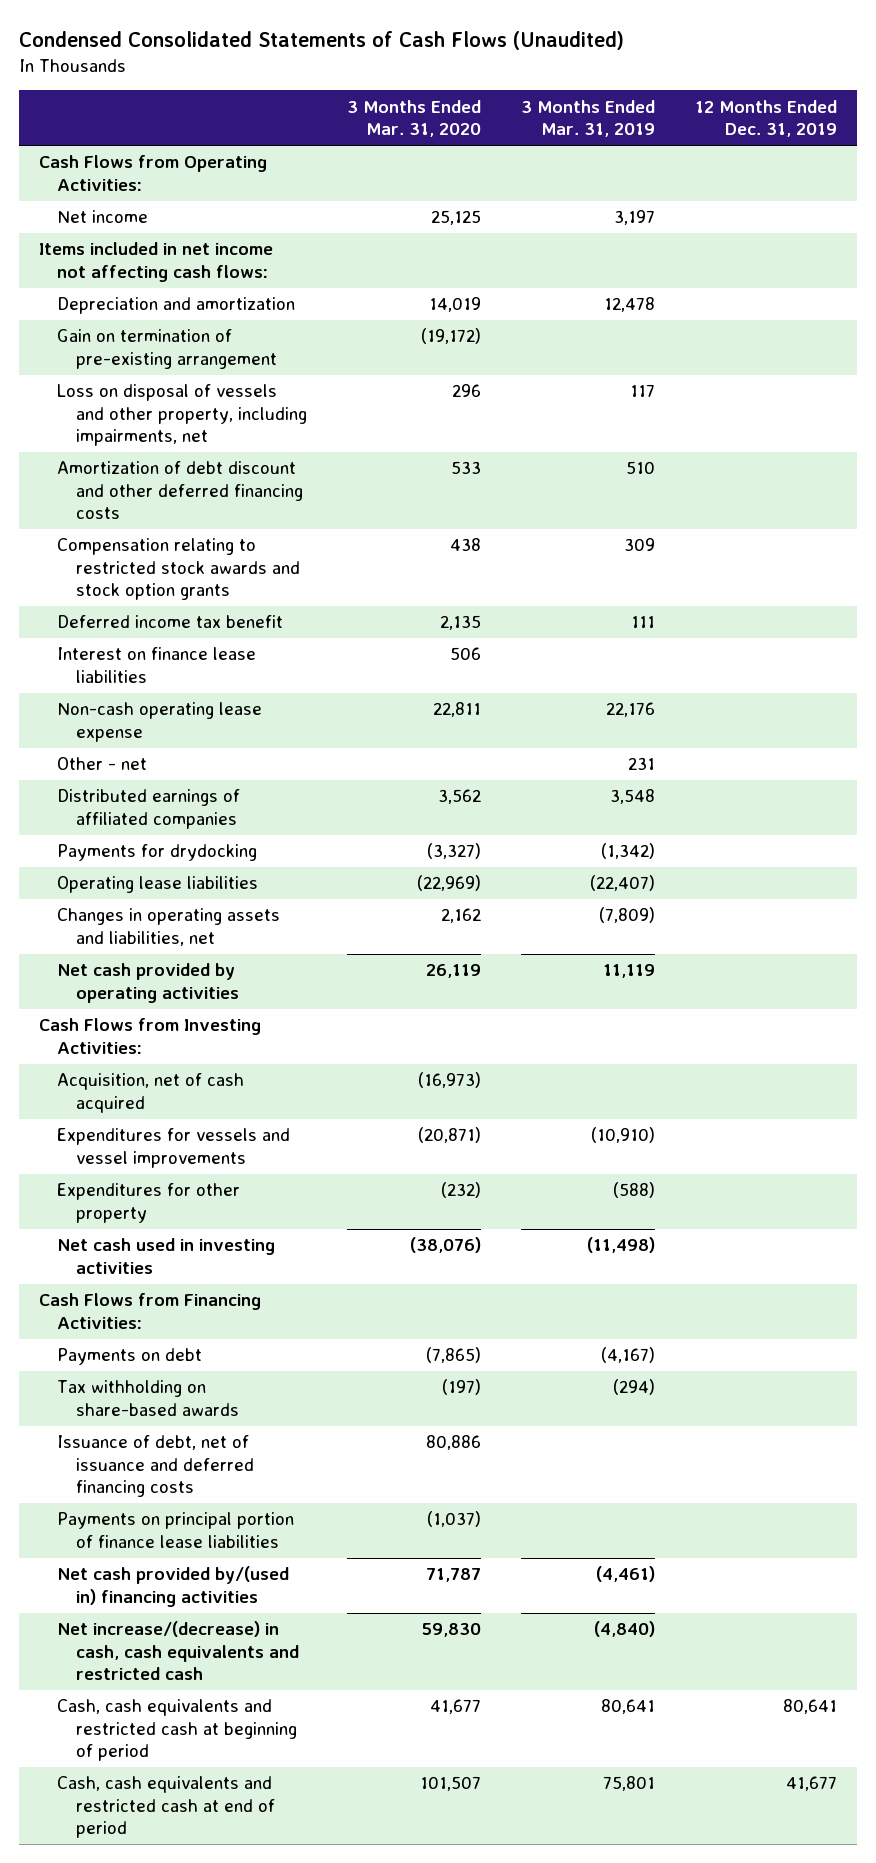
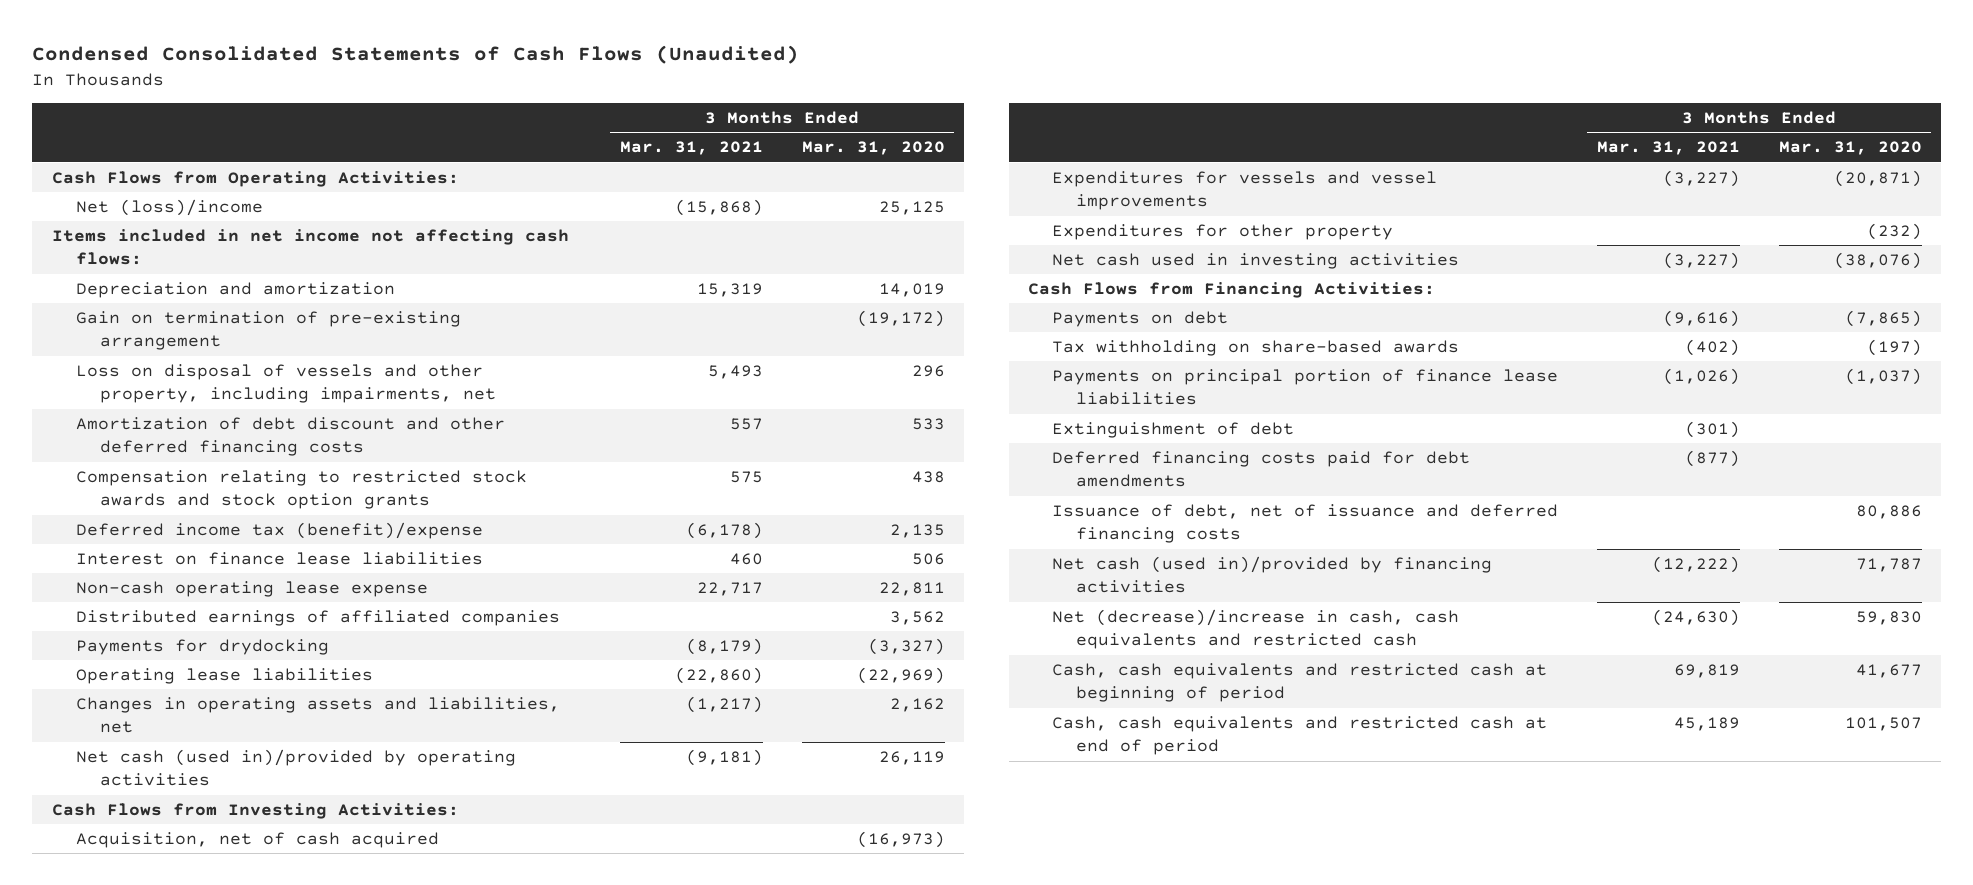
[521,99,656,138] 3 Months Ended Mar. 31, 2019 -> none
[695,99,838,138] 12 Months Ended Dec. 31, 2019 -> none
none -> [620,141,764,156] Mar. 31, 2021
[57,210,149,224] Net income -> [75,199,263,217] Net (loss)/income
[57,615,284,629] Deferred income tax benefit -> [75,522,483,540] Deferred income tax (benefit)/expense
[57,757,148,771] Other - net -> none
[57,963,240,1003] Net cash provided by operating activities -> [75,749,516,787] Net cash (used in)/provided by operating activities
none -> [1052,422,1295,439] Extinguishment of debt
none -> [1052,451,1471,488] Deferred financing costs paid for debt amendments
[57,1435,255,1498] Issuance of debt, net of issuance and deferred financing costs -> [1052,504,1559,544] Issuance of debt, net of issuance and deferred financing costs
[57,1566,290,1607] Net cash provided by/(used in) financing activities -> [1052,556,1493,594] Net cash (used in)/provided by financing activities
[57,1621,300,1681] Net increase/(decrease) in cash, cash equivalents and restricted cash -> [1052,609,1460,650] Net (decrease)/increase in cash, cash equivalents and restricted cash

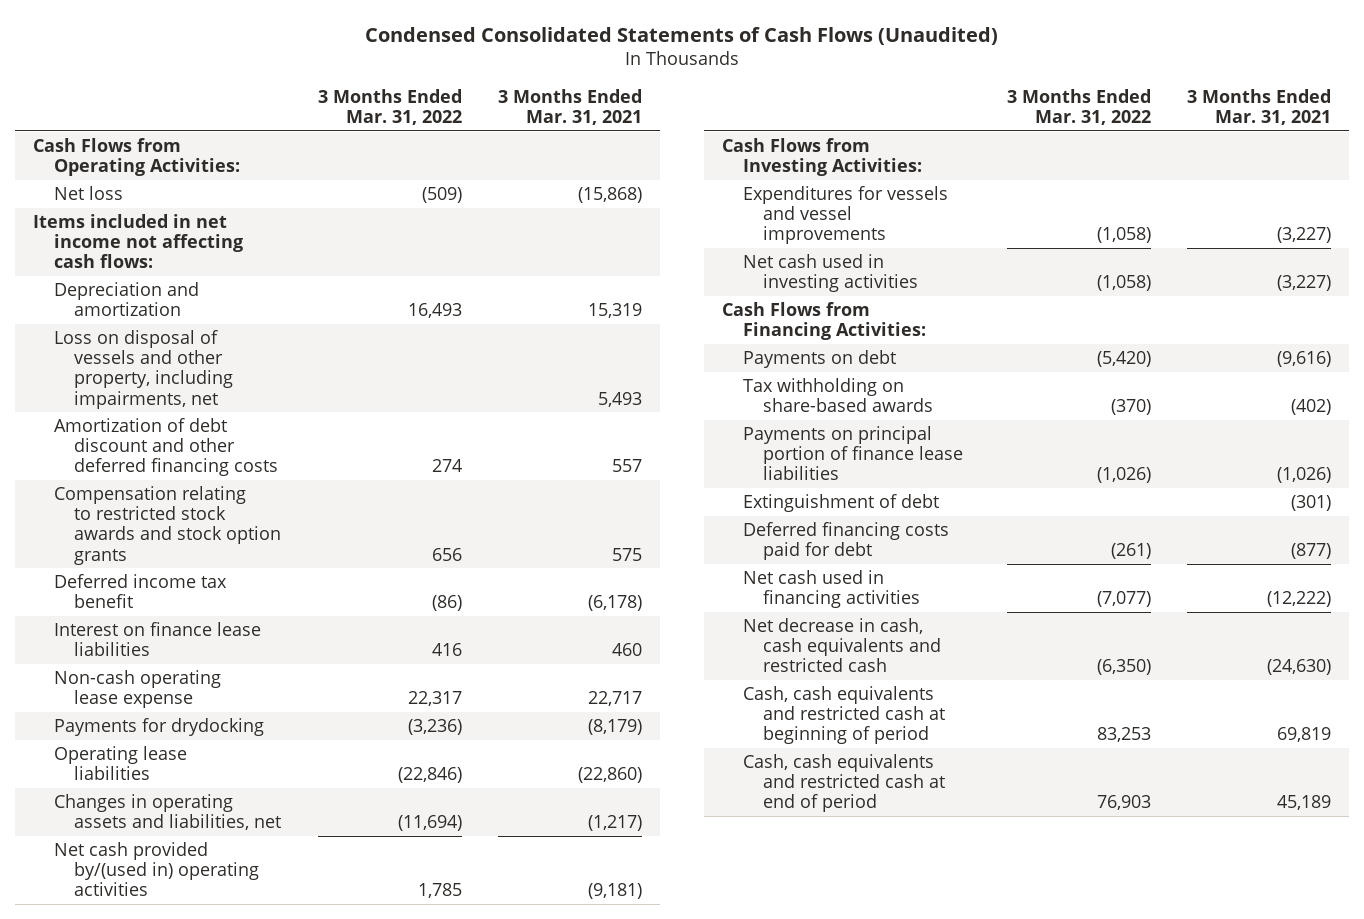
[801,141,945,156] Mar. 31, 2020 -> none
none -> [317,88,462,125] 3 Months Ended Mar. 31, 2022
[75,199,263,217] Net (loss)/income -> [53,186,123,201] Net loss
[75,311,461,351] Gain on termination of pre-existing arrangement -> none
[75,522,483,540] Deferred income tax (benefit)/expense -> [53,574,227,609] Deferred income tax benefit
[75,610,560,627] Distributed earnings of affiliated companies -> none
[75,749,516,787] Net cash (used in)/provided by operating activities -> [53,842,260,897] Net cash provided by/(used in) operating activities
[75,832,439,849] Acquisition, net of cash acquired -> none
[1052,224,1394,241] Expenditures for other property -> none
[1052,504,1559,544] Issuance of debt, net of issuance and deferred financing costs -> none
[1052,451,1471,488] Deferred financing costs paid for debt amendments -> [742,522,949,561] Deferred financing costs paid for debt
[1052,556,1493,594] Net cash (used in)/provided by financing activities -> [742,570,921,609] Net cash used in financing activities
[1052,609,1460,650] Net (decrease)/increase in cash, cash equivalents and restricted cash -> [742,618,942,673] Net decrease in cash, cash equivalents and restricted cash

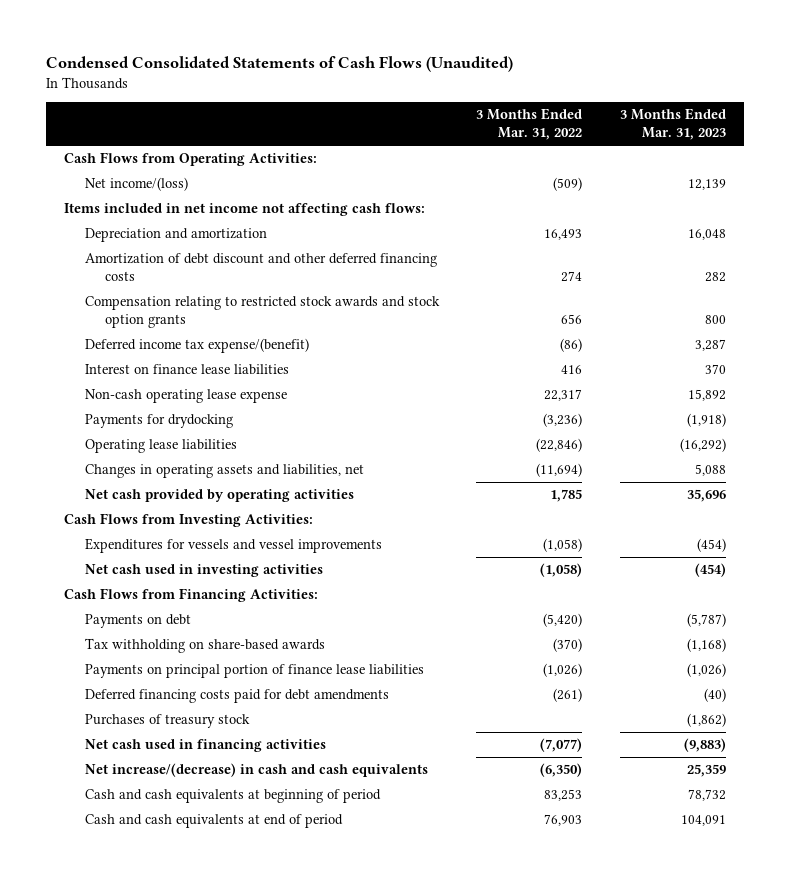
[498,88,643,125] 3 Months Ended Mar. 31, 2021 -> none
none -> [619,108,726,141] 3 Months Ended Mar. 31, 2023
[53,186,123,201] Net loss -> [84,177,188,192] Net income/(loss)
[53,330,234,409] Loss on disposal of vessels and other property, including impairments, net -> none
[53,574,227,609] Deferred income tax benefit -> [84,338,309,354] Deferred income tax expense/(benefit)
[53,842,260,897] Net cash provided by/(used in) operating activities -> [84,489,354,503] Net cash provided by operating activities
[742,494,939,513] Extinguishment of debt -> none
[742,522,949,561] Deferred financing costs paid for debt -> [84,689,389,704] Deferred financing costs paid for debt amendments
none -> [84,714,250,729] Purchases of treasury stock
[742,618,942,673] Net decrease in cash, cash equivalents and restricted cash -> [84,763,428,778] Net increase/(decrease) in cash and cash equivalents
[742,686,946,745] Cash, cash equivalents and restricted cash at beginning of period -> [84,789,381,804] Cash and cash equivalents at beginning of period
[742,754,946,813] Cash, cash equivalents and restricted cash at end of period -> [84,814,343,829] Cash and cash equivalents at end of period

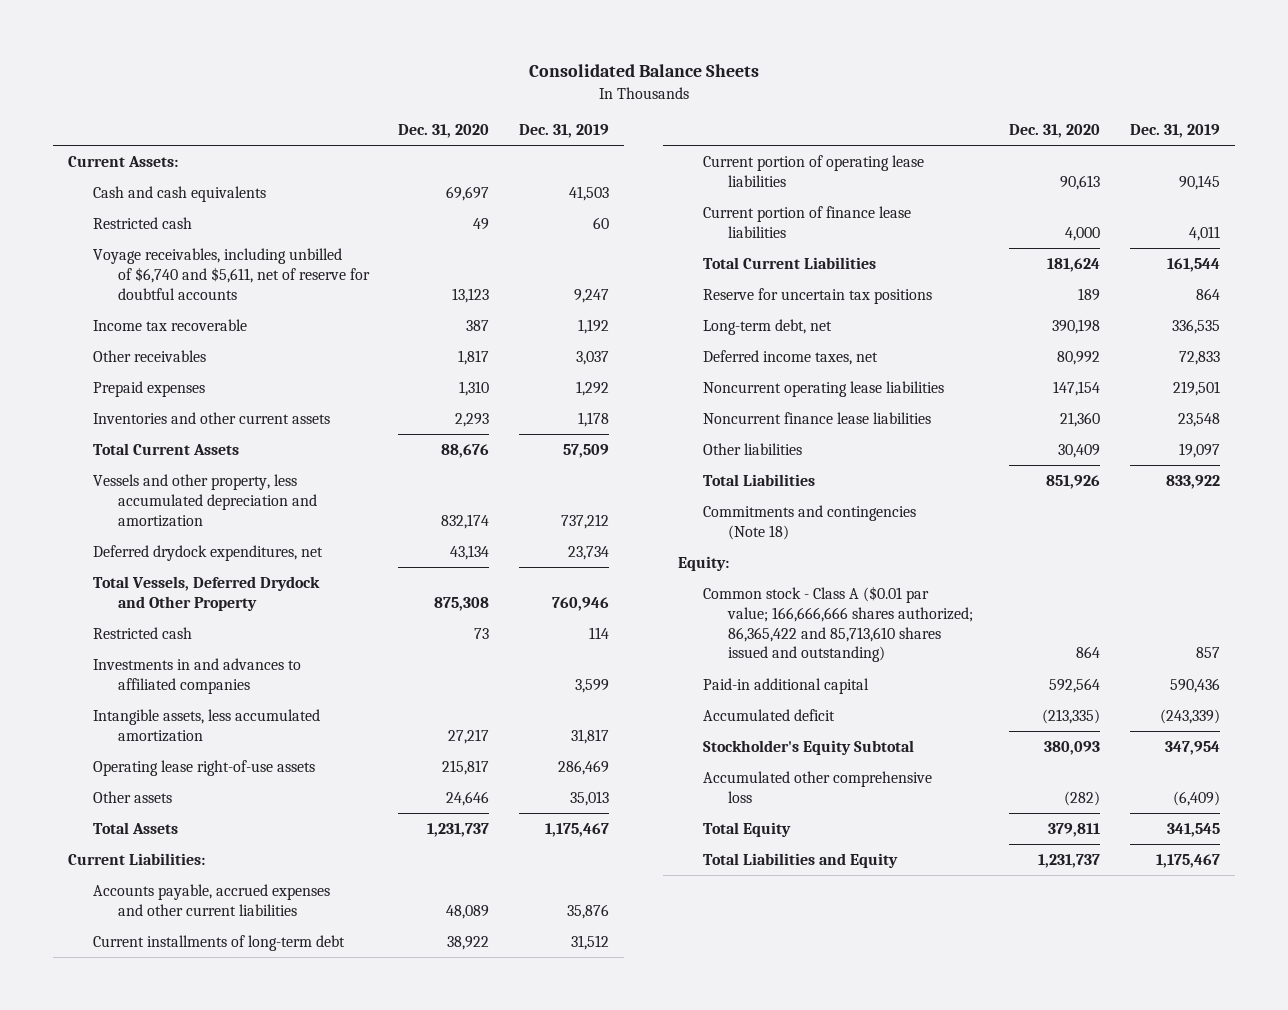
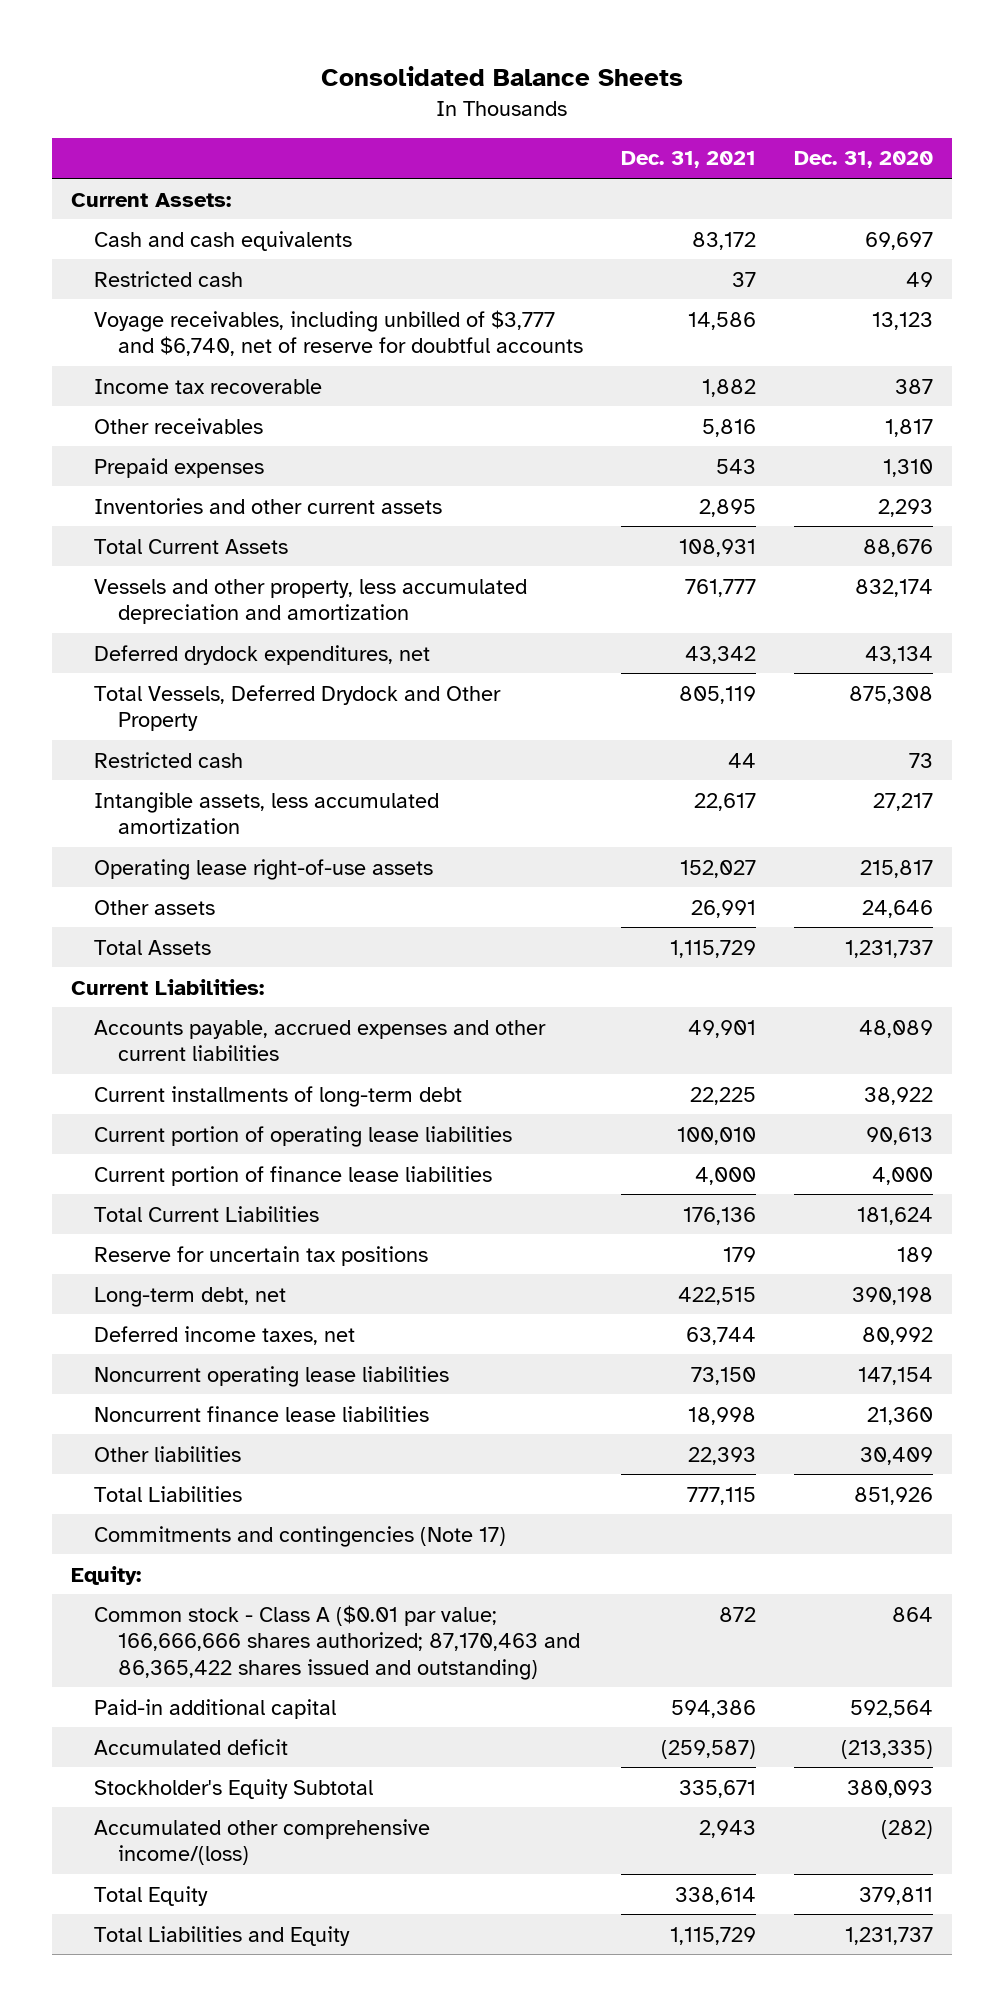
[519,124,610,139] Dec. 31, 2019 -> none
none -> [620,151,756,169] Dec. 31, 2021
[92,247,370,300] Voyage receivables, including unbilled of $6,740 and $5,611, net of reserve for doubtful accounts -> [94,309,583,357] Voyage receivables, including unbilled of $3,777 and $6,740, net of reserve for doubtful accounts
[92,657,301,694] Investments in and advances to affiliated companies -> none
[703,504,917,540] Commitments and contingencies (Note 18) -> [94,1525,507,1547] Commitments and contingencies (Note 17)
[703,585,974,663] Common stock - Class A ($0.01 par value; 166,666,666 shares authorized; 86,365,422 and 85,713,610 shares issued and outstanding) -> [94,1604,580,1680] Common stock - Class A ($0.01 par value; 166,666,666 shares authorized; 87,170,463 and 86,365,422 shares issued and outstanding)
[703,770,933,803] Accumulated other comprehensive loss -> [94,1818,431,1866] Accumulated other comprehensive income/(loss)

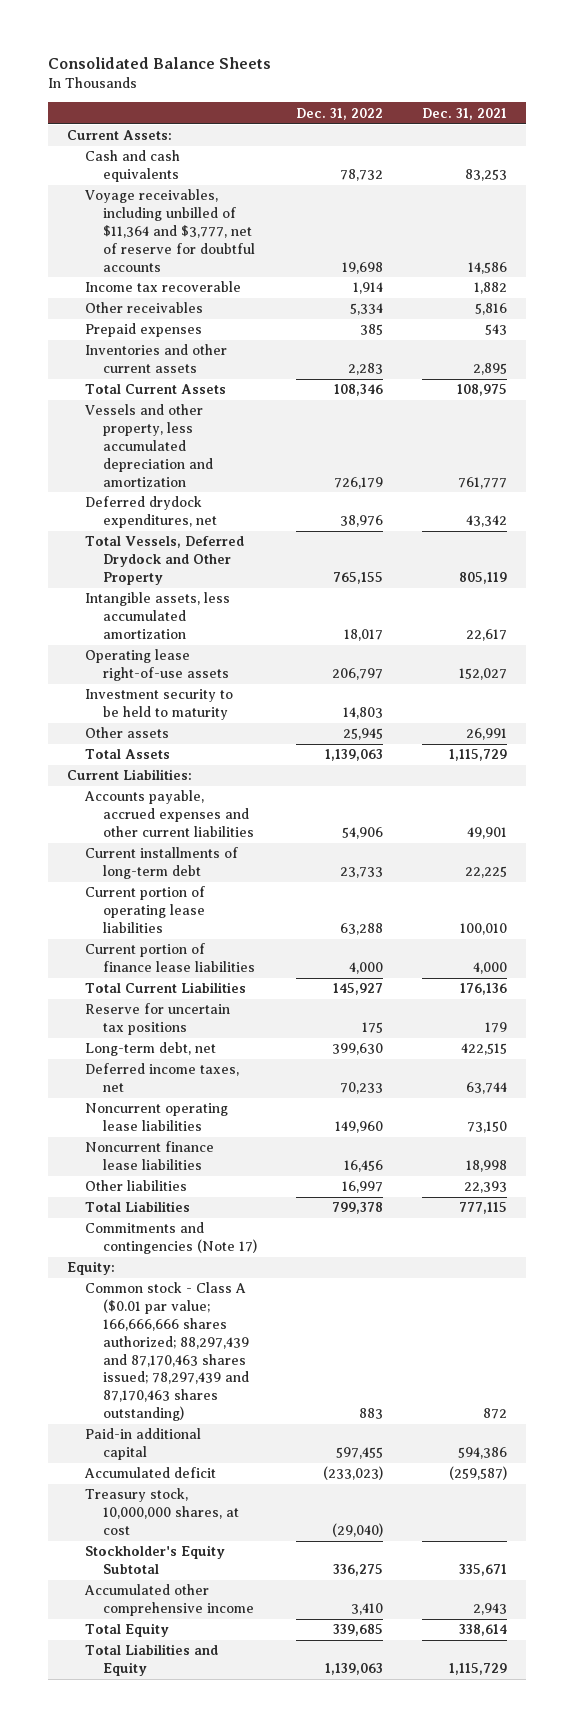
[793,151,933,169] Dec. 31, 2020 -> none
none -> [296,107,384,120] Dec. 31, 2022
[94,270,244,287] Restricted cash -> none
[691,231,756,250] 83,172 -> [464,169,507,182] 83,253
[94,309,583,357] Voyage receivables, including unbilled of $3,777 and $6,740, net of reserve for doubtful accounts -> [85,189,256,272] Voyage receivables, including unbilled of $11,364 and $3,777, net of reserve for doubtful accounts
[678,538,756,557] 108,931 -> [456,384,507,397] 108,975
[94,751,244,768] Restricted cash -> none
none -> [85,689,234,721] Investment security to be held to maturity
[94,1604,580,1680] Common stock - Class A ($0.01 par value; 166,666,666 shares authorized; 87,170,463 and 86,365,422 shares issued and outstanding) -> [85,1282,250,1421] Common stock - Class A ($0.01 par value; 166,666,666 shares authorized; 88,297,439 and 87,170,463 shares issued; 78,297,439 and 87,170,463 shares outstanding)
none -> [85,1488,240,1535] Treasury stock, 10,000,000 shares, at cost
[94,1818,431,1866] Accumulated other comprehensive income/(loss) -> [84,1584,255,1617] Accumulated other comprehensive income

